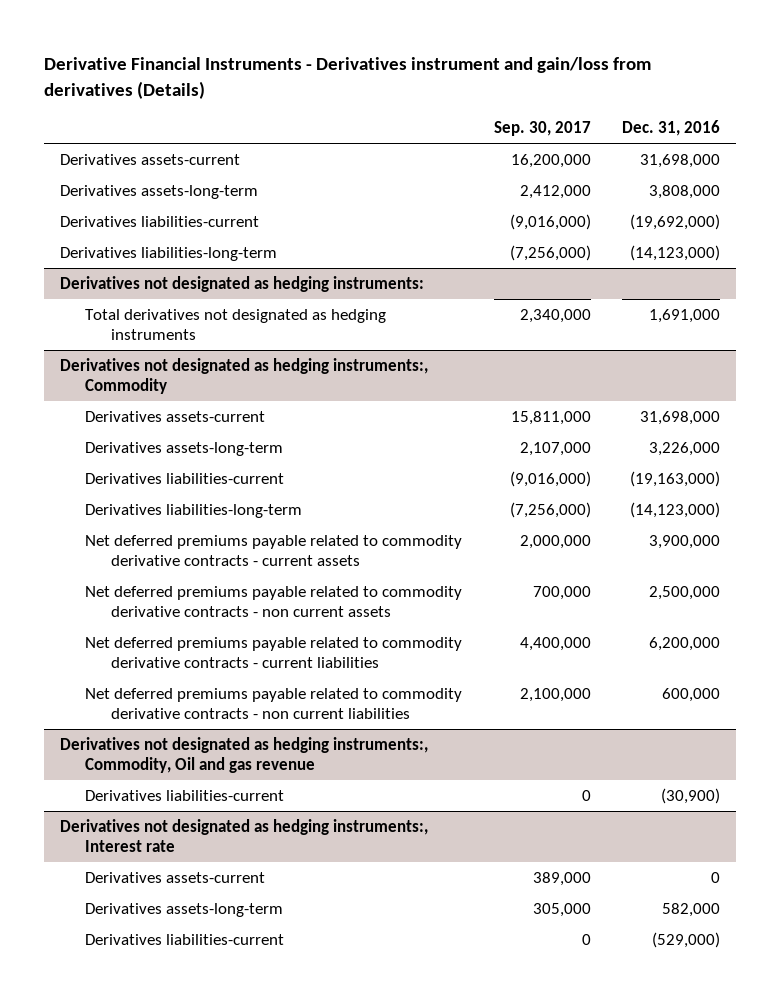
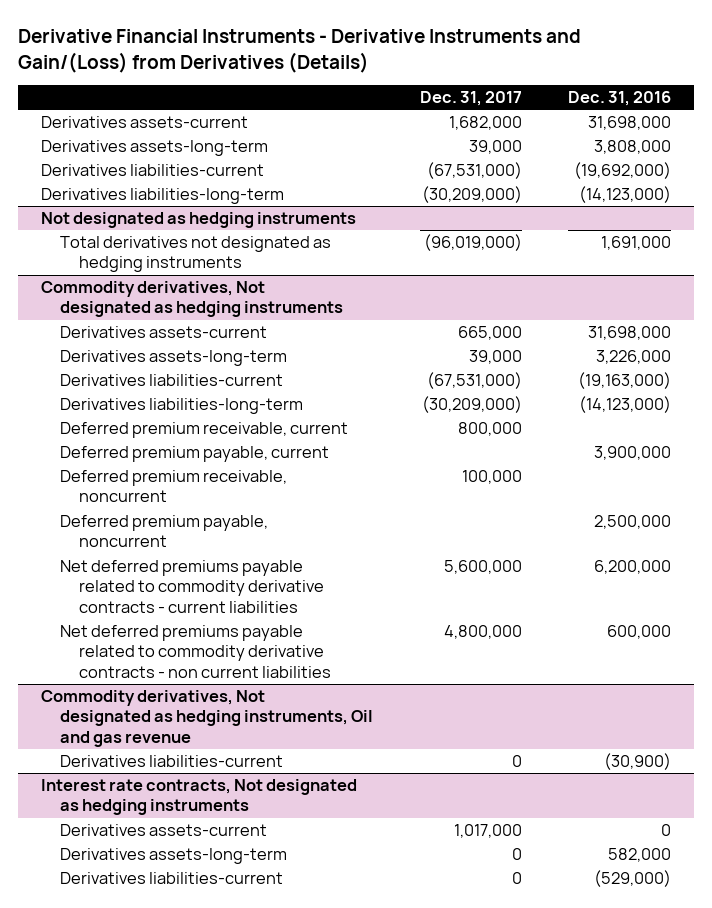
[44,57,652,100] Derivative Financial Instruments - Derivatives instrument and gain/loss from derivatives (Details) -> [17,29,581,73] Derivative Financial Instruments - Derivative Instruments and Gain/(Loss) from Derivatives (Details)
[493,121,591,137] Sep. 30, 2017 -> none
none -> [419,91,522,107] Dec. 31, 2017
[59,275,424,292] Derivatives not designated as hedging instruments: -> [41,212,357,229] Not designated as hedging instruments
[59,357,428,395] Derivatives not designated as hedging instruments:, Commodity -> [41,281,344,318] Commodity derivatives, Not designated as hedging instruments
[85,534,463,567] Net deferred premiums payable related to commodity derivative contracts - current assets -> none
[85,585,463,618] Net deferred premiums payable related to commodity derivative contracts - non current assets -> none
none -> [60,422,349,439] Deferred premium receivable, current
none -> [60,446,330,463] Deferred premium payable, current
none -> [60,470,288,503] Deferred premium receivable, noncurrent
none -> [60,515,269,548] Deferred premium payable, noncurrent
[59,736,428,774] Derivatives not designated as hedging instruments:, Commodity, Oil and gas revenue -> [41,690,374,747] Commodity derivatives, Not designated as hedging instruments, Oil and gas revenue
[59,818,428,853] Derivatives not designated as hedging instruments:, Interest rate -> [41,779,358,816] Interest rate contracts, Not designated as hedging instruments

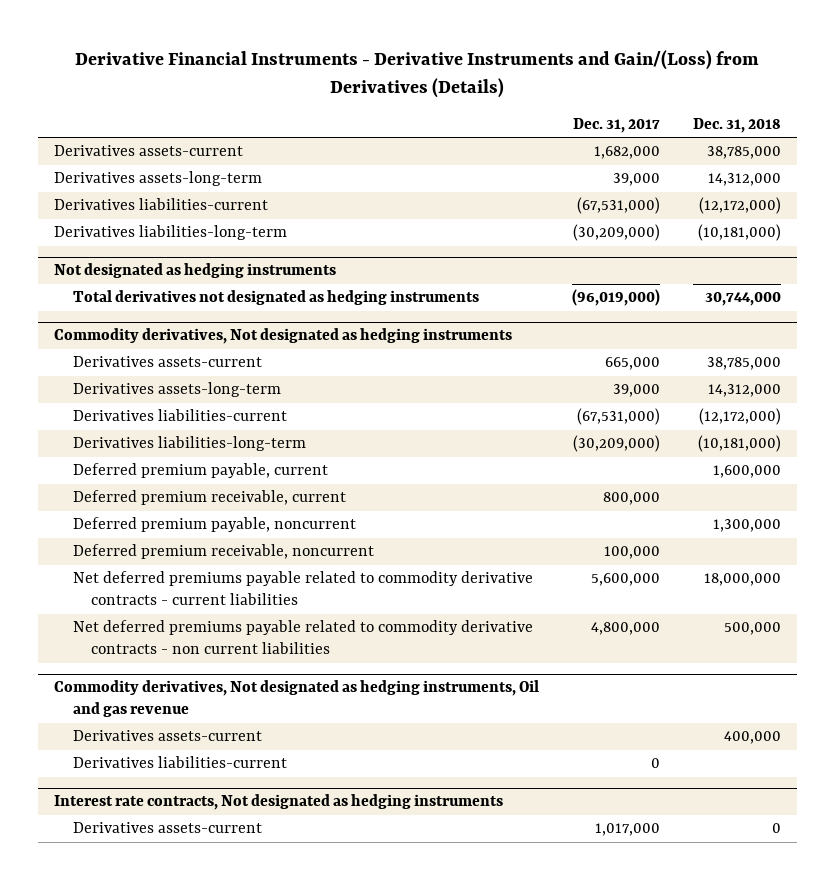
[567,91,671,107] Dec. 31, 2016 -> none
none -> [692,117,781,133] Dec. 31, 2018
[60,422,349,439] Deferred premium receivable, current -> [72,490,346,506] Deferred premium receivable, current
[60,470,288,503] Deferred premium receivable, noncurrent -> [72,544,374,560] Deferred premium receivable, noncurrent
none -> [72,730,262,742] Derivatives assets-current
[60,848,288,865] Derivatives assets-long-term -> none
[60,872,284,885] Derivatives liabilities-current -> none

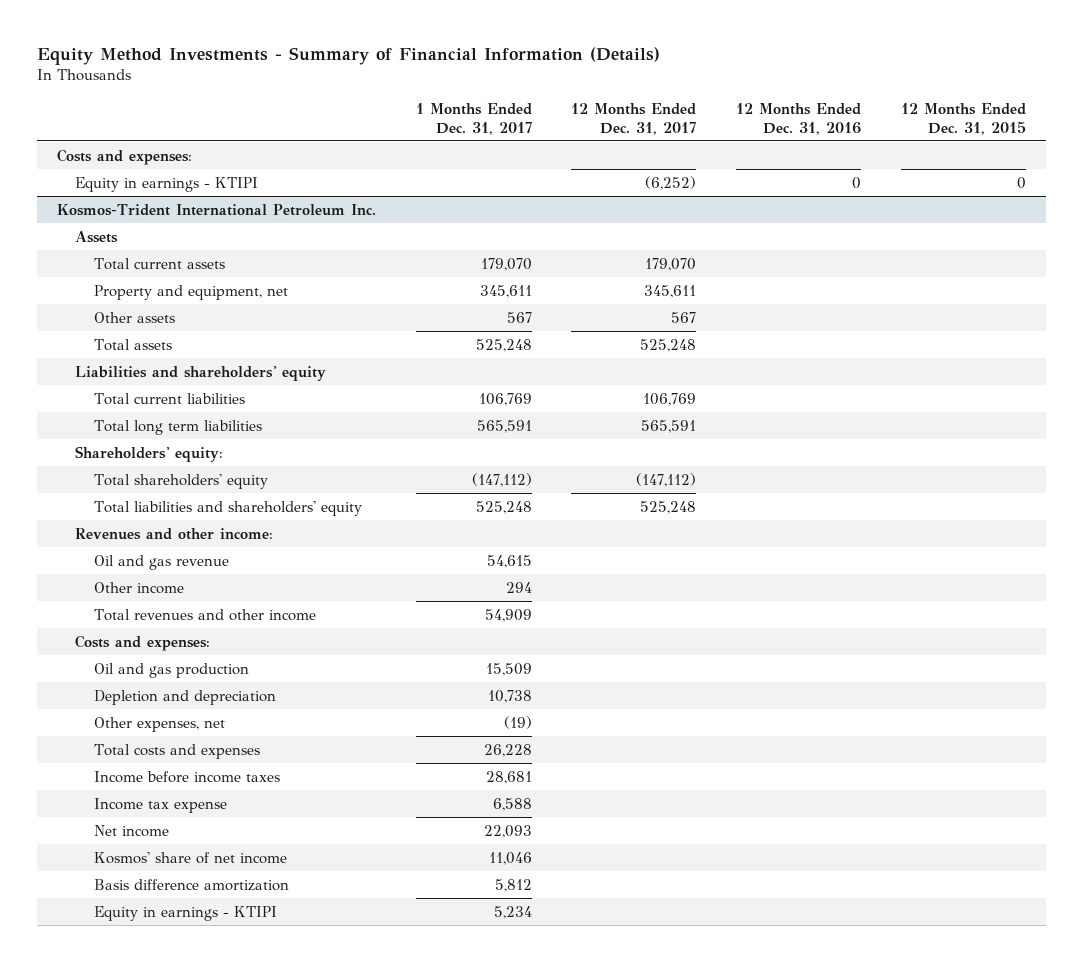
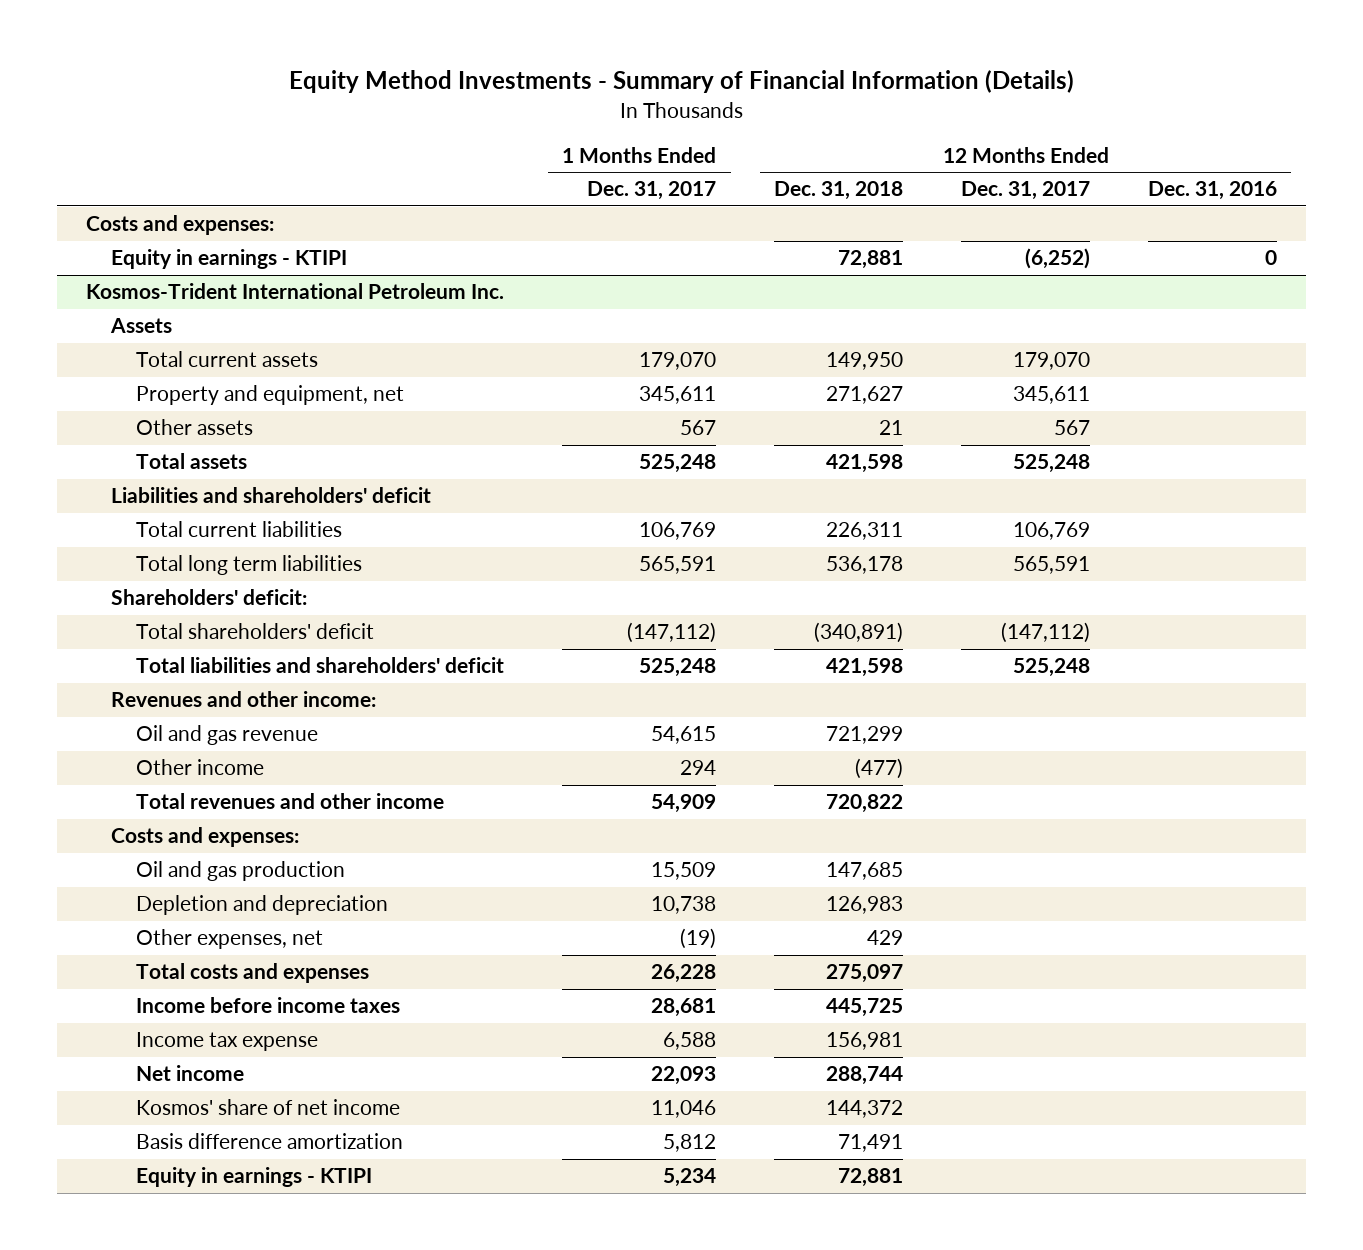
[901,103,1027,135] 12 Months Ended Dec. 31, 2015 -> none
none -> [774,181,904,201] Dec. 31, 2018
[75,365,327,381] Liabilities and shareholders' equity -> [111,487,432,504] Liabilities and shareholders' deficit
[75,445,224,462] Shareholders' equity: -> [111,589,308,606] Shareholders' deficit:
[94,473,269,489] Total shareholders' equity -> [136,623,375,640] Total shareholders' deficit
[94,500,363,516] Total liabilities and shareholders' equity -> [136,657,505,674] Total liabilities and shareholders' deficit

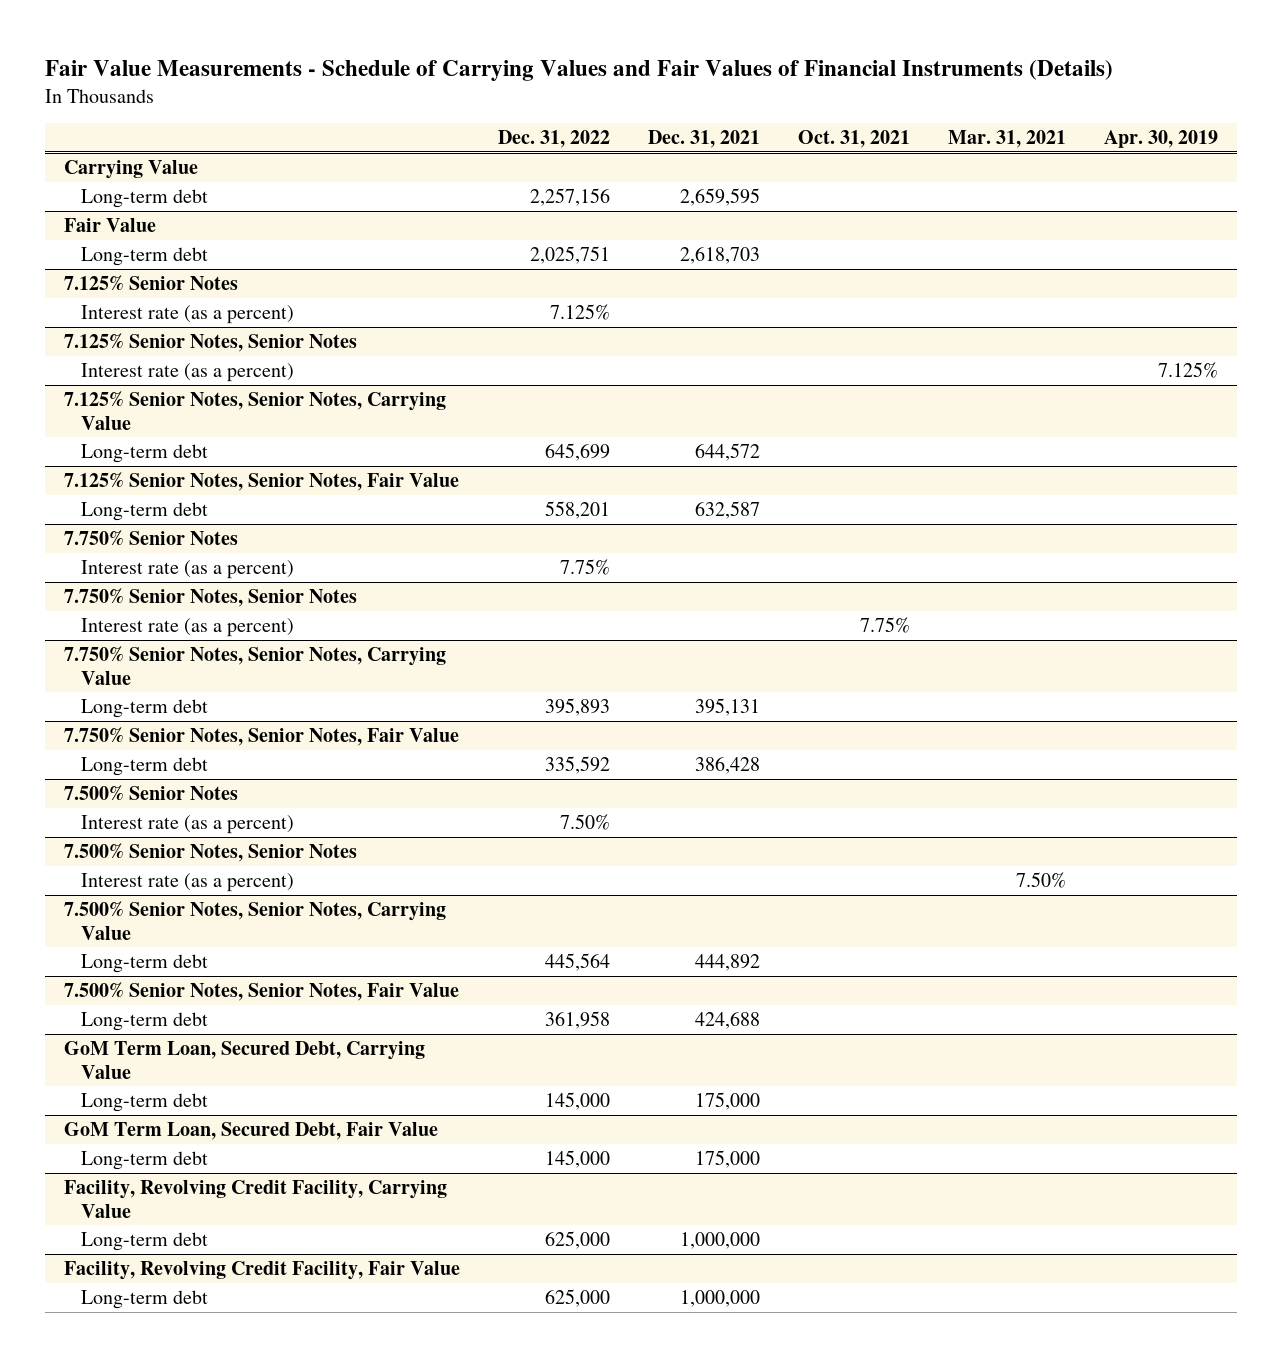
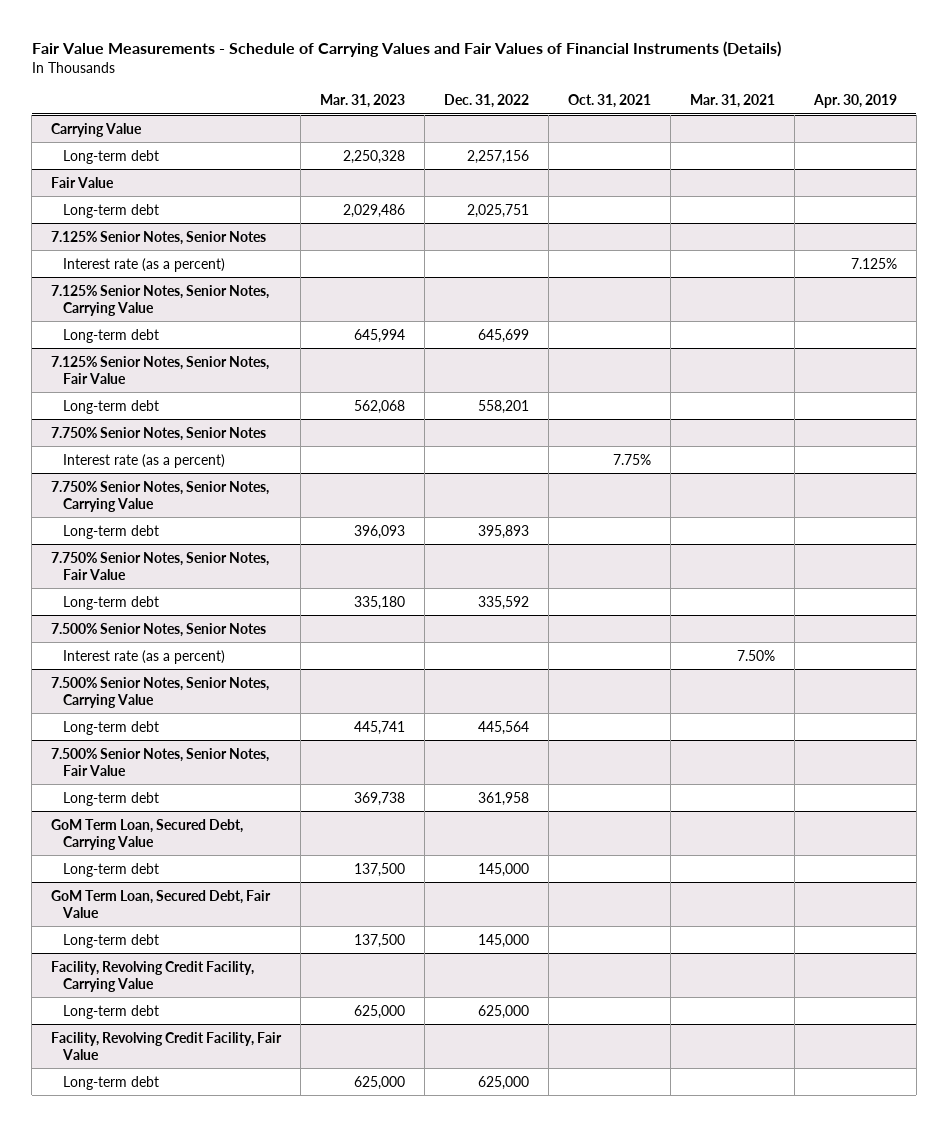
[647,130,760,149] Dec. 31, 2021 -> none
none -> [320,94,406,109] Mar. 31, 2023
[63,274,238,291] 7.125% Senior Notes -> none
[81,304,295,324] Interest rate (as a percent) -> none
[63,529,238,546] 7.750% Senior Notes -> none
[81,559,295,579] Interest rate (as a percent) -> none
[63,784,238,801] 7.500% Senior Notes -> none
[81,814,295,834] Interest rate (as a percent) -> none

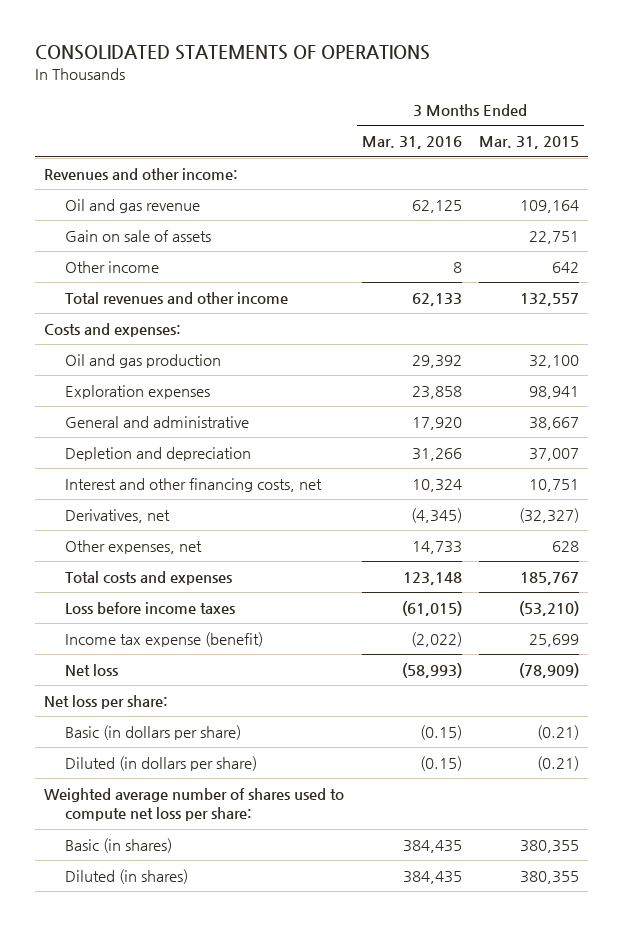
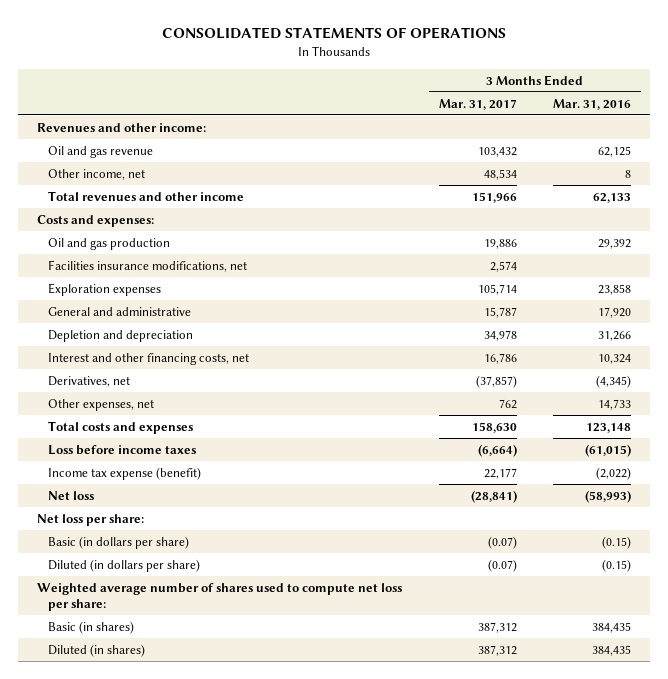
[479,136,580,150] Mar. 31, 2015 -> none
none -> [438,98,517,110] Mar. 31, 2017
[64,229,211,242] Gain on sale of assets -> none
[64,260,159,273] Other income -> [47,168,145,180] Other income, net
none -> [47,259,247,272] Facilities insurance modifications, net

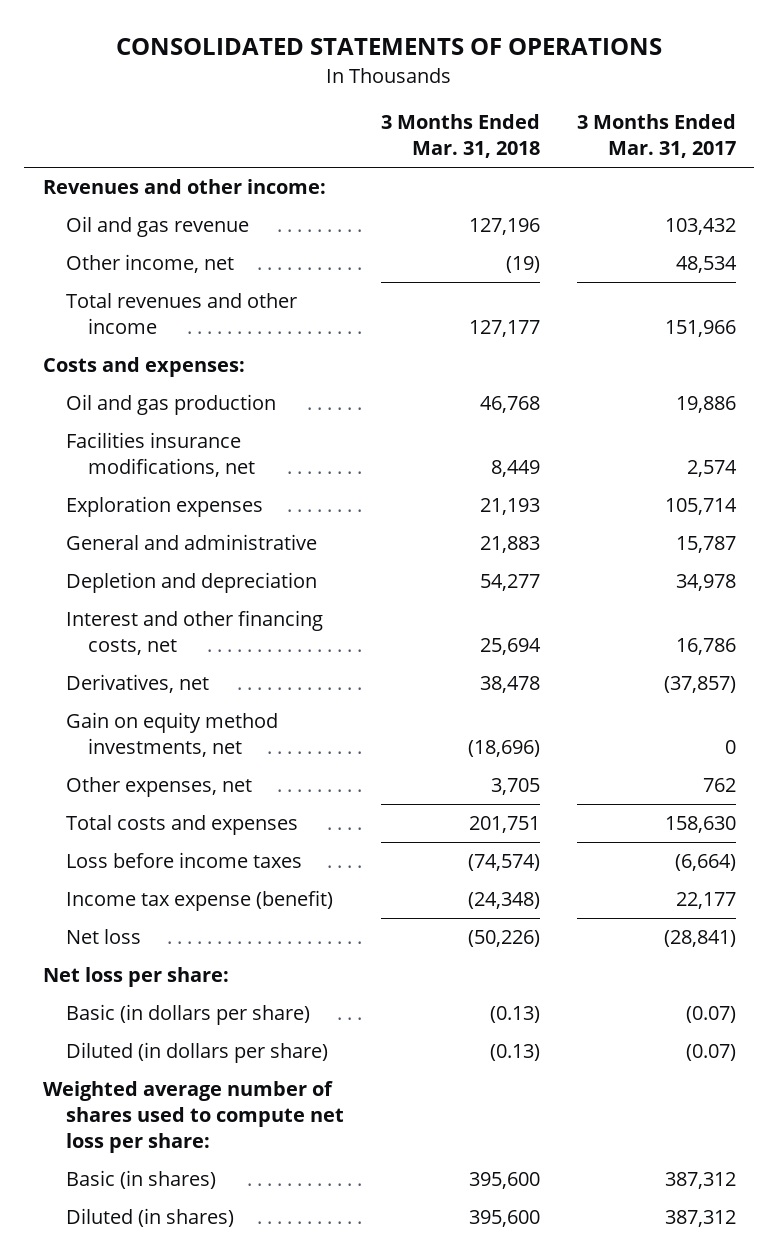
[553,98,632,110] Mar. 31, 2016 -> none
none -> [380,114,540,159] 3 Months Ended Mar. 31, 2018
none -> [65,712,278,758] Gain on equity method investments, net

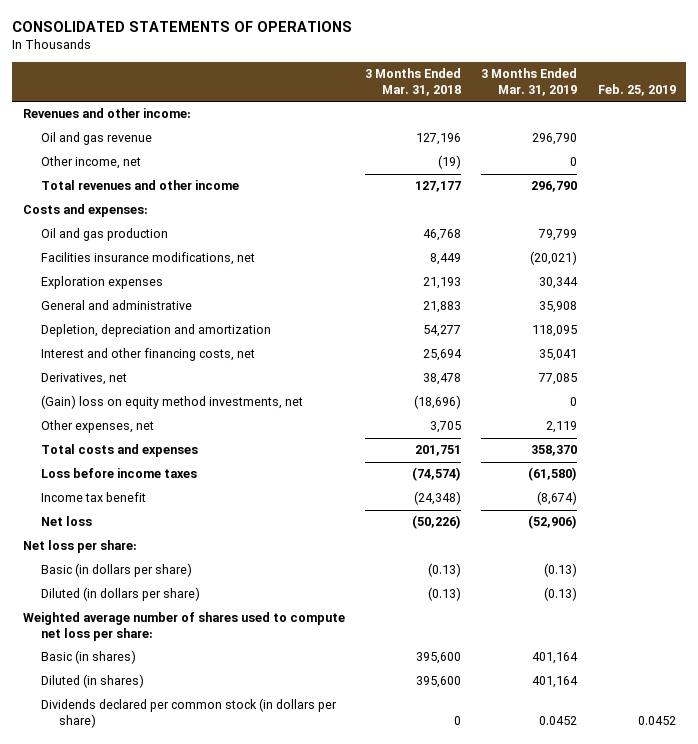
[576,114,736,159] 3 Months Ended Mar. 31, 2017 -> none
none -> [481,68,578,97] 3 Months Ended Mar. 31, 2019
none -> [597,84,676,97] Feb. 25, 2019
[65,572,317,594] Depletion and depreciation -> [40,324,271,338] Depletion, depreciation and amortization
[65,712,278,758] Gain on equity method investments, net -> [40,395,303,410] (Gain) loss on equity method investments, net
[65,890,333,912] Income tax expense (benefit) -> [40,492,146,503] Income tax benefit
none -> [40,698,337,728] Dividends declared per common stock (in dollars per share)

